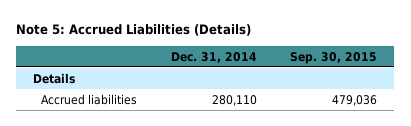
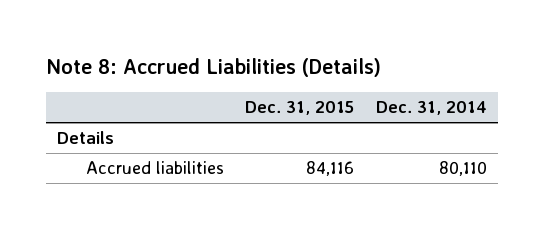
[16,24,252,37] Note 5: Accrued Liabilities (Details) -> [45,57,381,77] Note 8: Accrued Liabilities (Details)
[290,51,378,64] Sep. 30, 2015 -> none
none -> [245,101,355,116] Dec. 31, 2015
[211,94,257,106] 280,110 -> [439,161,488,177] 80,110

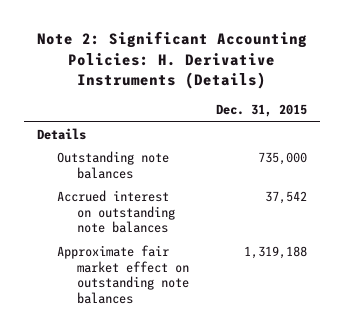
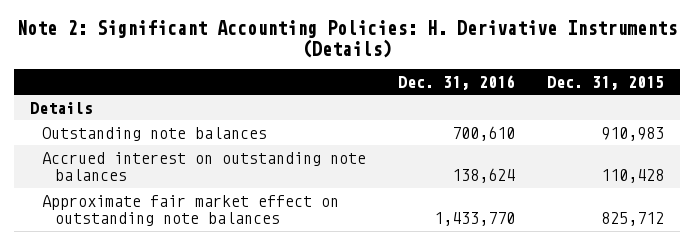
none -> [398,74,516,90] Dec. 31, 2016
[257,152,307,166] 735,000 -> [600,126,664,141] 910,983
[264,191,307,205] 37,542 -> [600,169,664,184] 110,428
[243,246,307,260] 1,319,188 -> [600,212,664,227] 825,712

